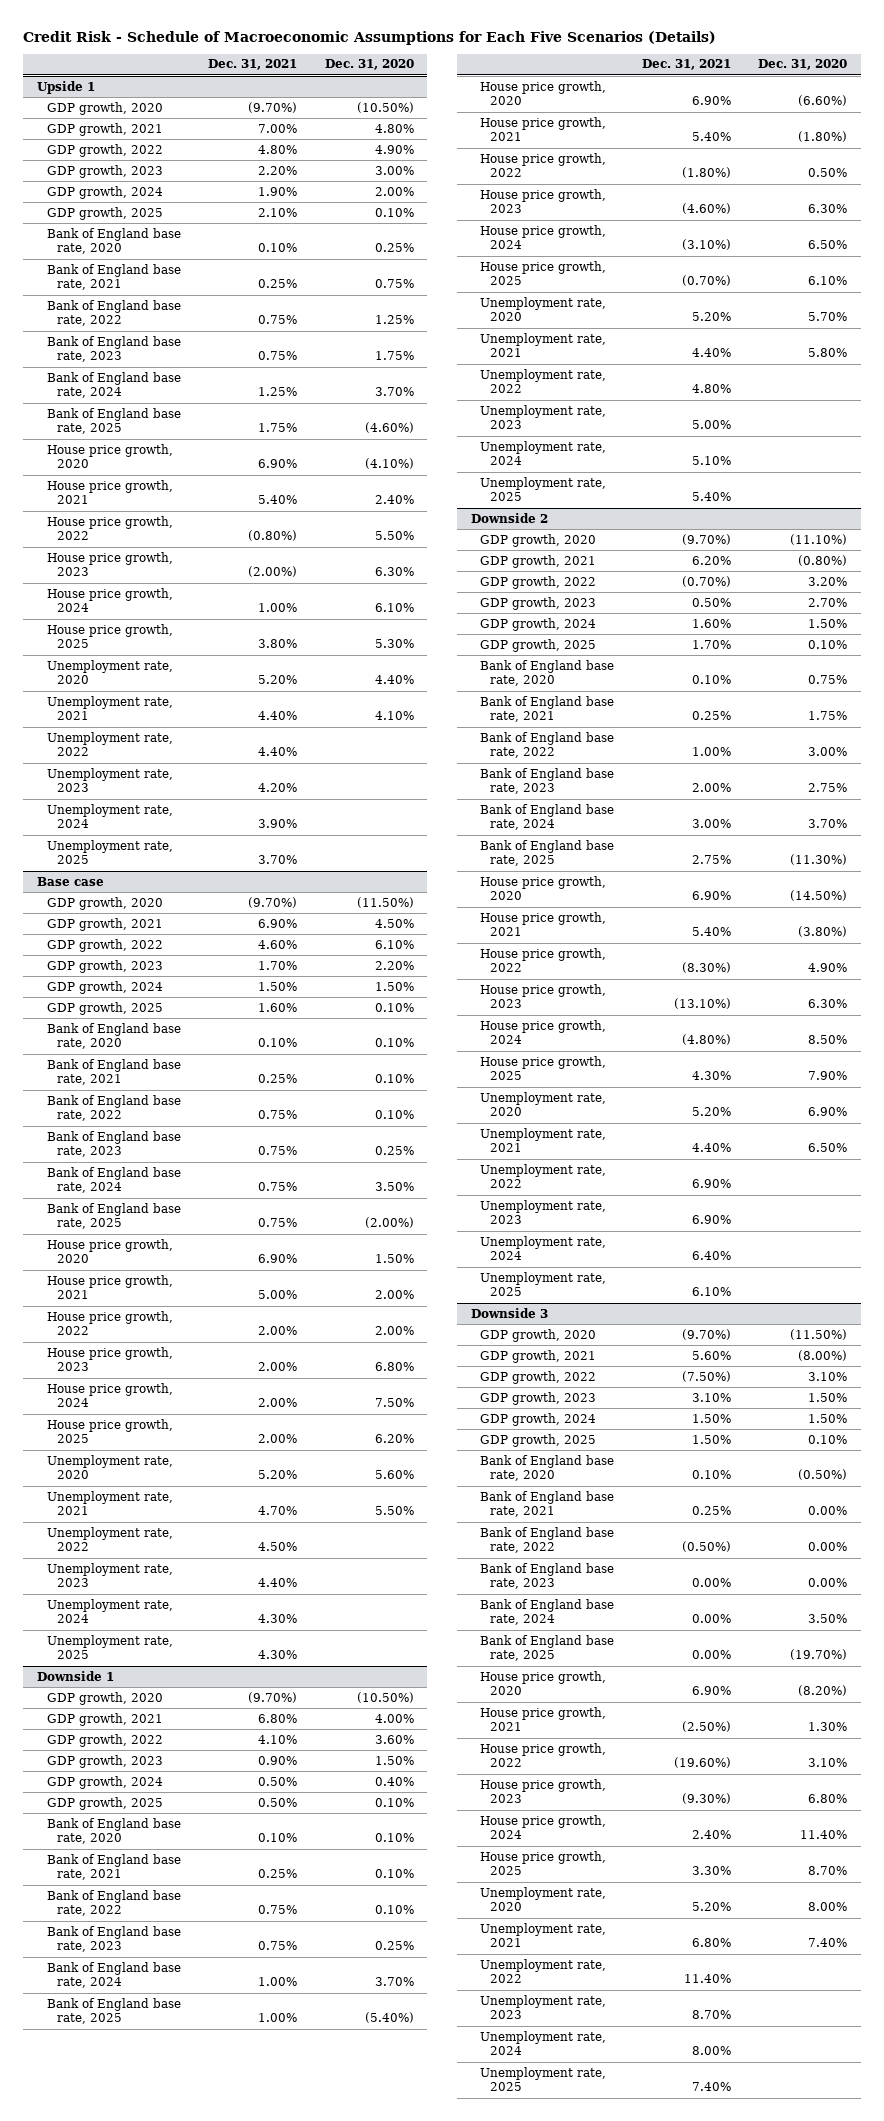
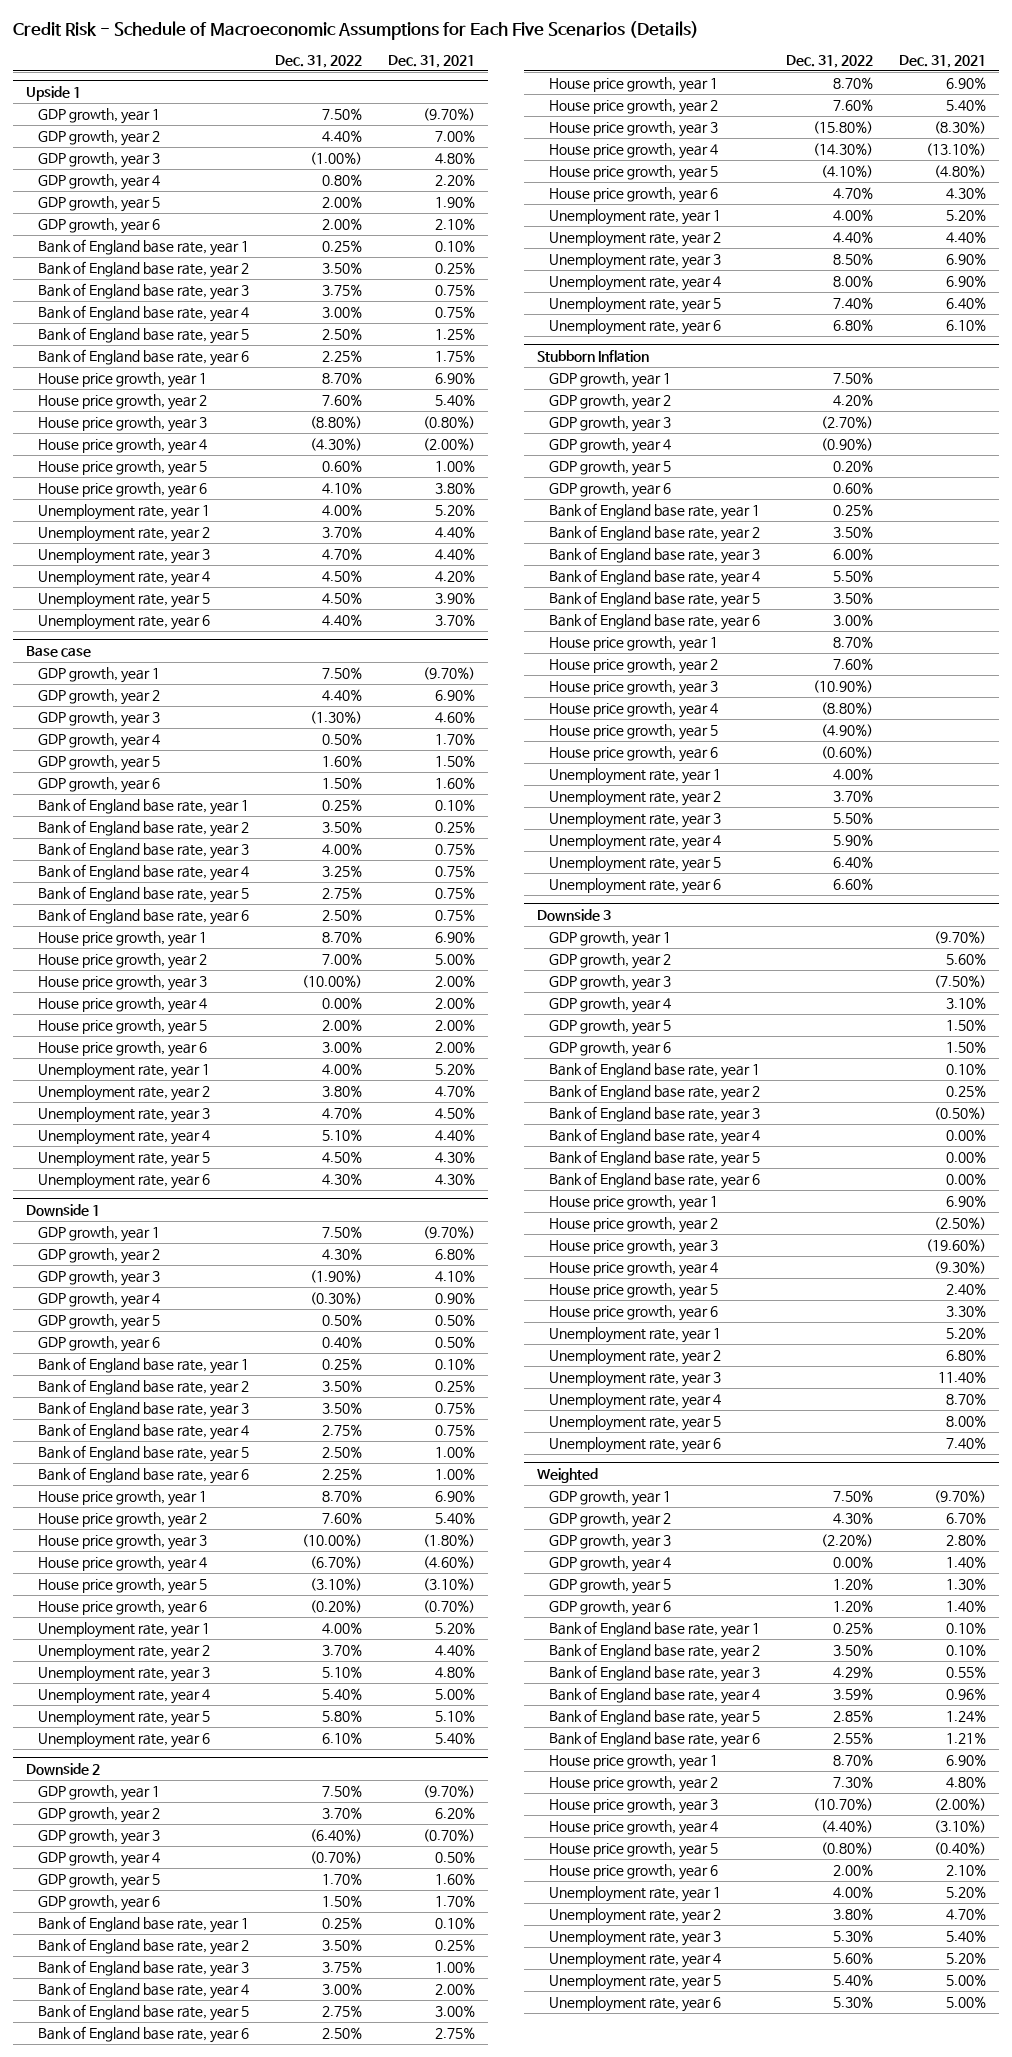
[324,59,414,71] Dec. 31, 2020 -> none
none -> [275,55,363,69] Dec. 31, 2022
[46,101,163,115] GDP growth, 2020 -> [38,107,161,124] GDP growth, year 1
[46,122,163,136] GDP growth, 2021 -> [38,129,161,146] GDP growth, year 2
[46,143,163,157] GDP growth, 2022 -> [38,151,161,168] GDP growth, year 3
[46,164,163,178] GDP growth, 2023 -> [38,173,161,190] GDP growth, year 4
[46,185,163,199] GDP growth, 2024 -> [38,195,161,212] GDP growth, year 5
[46,206,163,220] GDP growth, 2025 -> [38,217,161,234] GDP growth, year 6
[46,227,181,255] Bank of England base rate, 2020 -> [38,238,250,256] Bank of England base rate, year 1
[46,263,181,291] Bank of England base rate, 2021 -> [38,260,250,278] Bank of England base rate, year 2
[46,299,181,327] Bank of England base rate, 2022 -> [38,282,250,300] Bank of England base rate, year 3
[46,335,181,363] Bank of England base rate, 2023 -> [38,304,250,322] Bank of England base rate, year 4
[46,371,181,399] Bank of England base rate, 2024 -> [38,326,250,344] Bank of England base rate, year 5
[46,407,181,435] Bank of England base rate, 2025 -> [38,348,250,366] Bank of England base rate, year 6
[46,443,173,469] House price growth, 2020 -> [38,371,208,388] House price growth, year 1
[46,479,173,505] House price growth, 2021 -> [38,393,208,410] House price growth, year 2
[46,515,173,541] House price growth, 2022 -> [38,415,208,432] House price growth, year 3
[46,551,173,577] House price growth, 2023 -> [38,437,208,454] House price growth, year 4
[46,587,173,613] House price growth, 2024 -> [38,459,208,476] House price growth, year 5
[46,623,173,649] House price growth, 2025 -> [38,481,208,498] House price growth, year 6
[46,659,173,685] Unemployment rate, 2020 -> [38,503,211,520] Unemployment rate, year 1
[46,695,173,721] Unemployment rate, 2021 -> [38,525,211,542] Unemployment rate, year 2
[46,731,173,757] Unemployment rate, 2022 -> [38,547,211,564] Unemployment rate, year 3
[46,767,173,793] Unemployment rate, 2023 -> [38,569,211,586] Unemployment rate, year 4
[46,803,173,829] Unemployment rate, 2024 -> [38,591,211,608] Unemployment rate, year 5
[46,839,173,865] Unemployment rate, 2025 -> [38,613,211,630] Unemployment rate, year 6
[46,896,163,910] GDP growth, 2020 -> [38,666,161,683] GDP growth, year 1
[46,917,163,931] GDP growth, 2021 -> [38,688,161,705] GDP growth, year 2
[46,938,163,952] GDP growth, 2022 -> [38,710,161,727] GDP growth, year 3
[46,959,163,973] GDP growth, 2023 -> [38,732,161,749] GDP growth, year 4
[46,980,163,994] GDP growth, 2024 -> [38,754,161,771] GDP growth, year 5
[46,1001,163,1015] GDP growth, 2025 -> [38,776,161,793] GDP growth, year 6
[46,1022,181,1050] Bank of England base rate, 2020 -> [38,797,250,815] Bank of England base rate, year 1
[46,1058,181,1086] Bank of England base rate, 2021 -> [38,819,250,837] Bank of England base rate, year 2
[46,1094,181,1122] Bank of England base rate, 2022 -> [38,841,250,859] Bank of England base rate, year 3
[46,1130,181,1158] Bank of England base rate, 2023 -> [38,863,250,881] Bank of England base rate, year 4
[46,1166,181,1194] Bank of England base rate, 2024 -> [38,885,250,903] Bank of England base rate, year 5
[46,1202,181,1230] Bank of England base rate, 2025 -> [38,907,250,925] Bank of England base rate, year 6
[46,1238,173,1264] House price growth, 2020 -> [38,930,208,947] House price growth, year 1
[46,1274,173,1300] House price growth, 2021 -> [38,952,208,969] House price growth, year 2
[46,1310,173,1336] House price growth, 2022 -> [38,974,208,991] House price growth, year 3
[46,1346,173,1372] House price growth, 2023 -> [38,996,208,1013] House price growth, year 4
[46,1382,173,1408] House price growth, 2024 -> [38,1018,208,1035] House price growth, year 5
[46,1418,173,1444] House price growth, 2025 -> [38,1040,208,1057] House price growth, year 6
[46,1454,173,1480] Unemployment rate, 2020 -> [38,1062,211,1079] Unemployment rate, year 1
[46,1490,173,1516] Unemployment rate, 2021 -> [38,1084,211,1101] Unemployment rate, year 2
[46,1526,173,1552] Unemployment rate, 2022 -> [38,1106,211,1123] Unemployment rate, year 3
[46,1562,173,1588] Unemployment rate, 2023 -> [38,1128,211,1145] Unemployment rate, year 4
[46,1598,173,1624] Unemployment rate, 2024 -> [38,1150,211,1167] Unemployment rate, year 5
[46,1634,173,1660] Unemployment rate, 2025 -> [38,1172,211,1189] Unemployment rate, year 6
[46,1691,163,1705] GDP growth, 2020 -> [38,1225,161,1242] GDP growth, year 1
[46,1712,163,1726] GDP growth, 2021 -> [38,1247,161,1264] GDP growth, year 2
[46,1733,163,1747] GDP growth, 2022 -> [38,1269,161,1286] GDP growth, year 3
[46,1754,163,1768] GDP growth, 2023 -> [38,1291,161,1308] GDP growth, year 4
[46,1775,163,1789] GDP growth, 2024 -> [38,1313,161,1330] GDP growth, year 5
[46,1796,163,1810] GDP growth, 2025 -> [38,1335,161,1352] GDP growth, year 6
[46,1817,181,1845] Bank of England base rate, 2020 -> [38,1356,250,1374] Bank of England base rate, year 1
[46,1853,181,1881] Bank of England base rate, 2021 -> [38,1378,250,1396] Bank of England base rate, year 2
[46,1889,181,1917] Bank of England base rate, 2022 -> [38,1400,250,1418] Bank of England base rate, year 3
[46,1925,181,1953] Bank of England base rate, 2023 -> [38,1422,250,1440] Bank of England base rate, year 4
[46,1961,181,1989] Bank of England base rate, 2024 -> [38,1444,250,1462] Bank of England base rate, year 5
[46,1997,181,2025] Bank of England base rate, 2025 -> [38,1466,250,1484] Bank of England base rate, year 6
[480,80,607,106] House price growth, 2020 -> [38,1489,208,1506] House price growth, year 1
[480,116,607,142] House price growth, 2021 -> [38,1511,208,1528] House price growth, year 2
[480,152,607,178] House price growth, 2022 -> [38,1533,208,1550] House price growth, year 3
[480,188,607,214] House price growth, 2023 -> [38,1555,208,1572] House price growth, year 4
[480,224,607,250] House price growth, 2024 -> [38,1577,208,1594] House price growth, year 5
[480,260,607,286] House price growth, 2025 -> [38,1599,208,1616] House price growth, year 6
[480,296,607,322] Unemployment rate, 2020 -> [38,1621,211,1638] Unemployment rate, year 1
[480,332,607,358] Unemployment rate, 2021 -> [38,1643,211,1660] Unemployment rate, year 2
[480,368,607,394] Unemployment rate, 2022 -> [38,1665,211,1682] Unemployment rate, year 3
[480,404,607,430] Unemployment rate, 2023 -> [38,1687,211,1704] Unemployment rate, year 4
[480,440,607,466] Unemployment rate, 2024 -> [38,1709,211,1726] Unemployment rate, year 5
[480,476,607,502] Unemployment rate, 2025 -> [38,1731,211,1748] Unemployment rate, year 6
[480,533,597,547] GDP growth, 2020 -> [38,1784,161,1801] GDP growth, year 1
[480,554,597,568] GDP growth, 2021 -> [38,1806,161,1823] GDP growth, year 2
[480,575,597,589] GDP growth, 2022 -> [38,1828,161,1845] GDP growth, year 3
[480,596,597,610] GDP growth, 2023 -> [38,1850,161,1867] GDP growth, year 4
[480,617,597,631] GDP growth, 2024 -> [38,1872,161,1889] GDP growth, year 5
[480,638,597,652] GDP growth, 2025 -> [38,1894,161,1911] GDP growth, year 6
[480,659,615,687] Bank of England base rate, 2020 -> [38,1915,250,1933] Bank of England base rate, year 1
[480,695,615,723] Bank of England base rate, 2021 -> [38,1937,250,1955] Bank of England base rate, year 2
[480,731,615,759] Bank of England base rate, 2022 -> [38,1959,250,1977] Bank of England base rate, year 3
[480,767,615,795] Bank of England base rate, 2023 -> [38,1981,250,1999] Bank of England base rate, year 4
[480,803,615,831] Bank of England base rate, 2024 -> [38,2003,250,2021] Bank of England base rate, year 5
[480,839,615,867] Bank of England base rate, 2025 -> [38,2025,250,2043] Bank of England base rate, year 6
[480,875,607,901] House price growth, 2020 -> [548,76,718,93] House price growth, year 1
[480,911,607,937] House price growth, 2021 -> [548,98,718,115] House price growth, year 2
[480,947,607,973] House price growth, 2022 -> [548,120,718,137] House price growth, year 3
[480,983,607,1009] House price growth, 2023 -> [548,142,718,159] House price growth, year 4
[480,1019,607,1045] House price growth, 2024 -> [548,164,718,181] House price growth, year 5
[480,1055,607,1081] House price growth, 2025 -> [548,186,718,203] House price growth, year 6
[480,1091,607,1117] Unemployment rate, 2020 -> [548,208,721,225] Unemployment rate, year 1
[480,1127,607,1153] Unemployment rate, 2021 -> [548,230,721,247] Unemployment rate, year 2
[480,1163,607,1189] Unemployment rate, 2022 -> [548,252,721,269] Unemployment rate, year 3
[480,1199,607,1225] Unemployment rate, 2023 -> [548,274,721,291] Unemployment rate, year 4
[480,1235,607,1261] Unemployment rate, 2024 -> [548,296,721,313] Unemployment rate, year 5
[480,1271,607,1297] Unemployment rate, 2025 -> [548,318,721,335] Unemployment rate, year 6
none -> [536,349,649,362] Stubborn Inflation
none -> [548,371,671,388] GDP growth, year 1
none -> [548,393,671,410] GDP growth, year 2
none -> [548,415,671,432] GDP growth, year 3
none -> [548,437,671,454] GDP growth, year 4
none -> [548,459,671,476] GDP growth, year 5
none -> [548,481,671,498] GDP growth, year 6
none -> [548,502,760,520] Bank of England base rate, year 1
none -> [548,524,760,542] Bank of England base rate, year 2
none -> [548,546,760,564] Bank of England base rate, year 3
none -> [548,568,760,586] Bank of England base rate, year 4
none -> [548,590,760,608] Bank of England base rate, year 5
none -> [548,612,760,630] Bank of England base rate, year 6
none -> [548,635,718,652] House price growth, year 1
none -> [548,657,718,674] House price growth, year 2
none -> [548,679,718,696] House price growth, year 3
none -> [548,701,718,718] House price growth, year 4
none -> [548,723,718,740] House price growth, year 5
none -> [548,745,718,762] House price growth, year 6
none -> [548,767,721,784] Unemployment rate, year 1
none -> [548,789,721,806] Unemployment rate, year 2
none -> [548,811,721,828] Unemployment rate, year 3
none -> [548,833,721,850] Unemployment rate, year 4
none -> [548,855,721,872] Unemployment rate, year 5
none -> [548,877,721,894] Unemployment rate, year 6
[480,1328,597,1342] GDP growth, 2020 -> [548,930,671,947] GDP growth, year 1
[480,1349,597,1363] GDP growth, 2021 -> [548,952,671,969] GDP growth, year 2
[480,1370,597,1384] GDP growth, 2022 -> [548,974,671,991] GDP growth, year 3
[480,1391,597,1405] GDP growth, 2023 -> [548,996,671,1013] GDP growth, year 4
[480,1412,597,1426] GDP growth, 2024 -> [548,1018,671,1035] GDP growth, year 5
[480,1433,597,1447] GDP growth, 2025 -> [548,1040,671,1057] GDP growth, year 6
[480,1454,615,1482] Bank of England base rate, 2020 -> [548,1061,760,1079] Bank of England base rate, year 1
[480,1490,615,1518] Bank of England base rate, 2021 -> [548,1083,760,1101] Bank of England base rate, year 2
[480,1526,615,1554] Bank of England base rate, 2022 -> [548,1105,760,1123] Bank of England base rate, year 3
[480,1562,615,1590] Bank of England base rate, 2023 -> [548,1127,760,1145] Bank of England base rate, year 4
[480,1598,615,1626] Bank of England base rate, 2024 -> [548,1149,760,1167] Bank of England base rate, year 5
[480,1634,615,1662] Bank of England base rate, 2025 -> [548,1171,760,1189] Bank of England base rate, year 6
[480,1670,607,1696] House price growth, 2020 -> [548,1194,718,1211] House price growth, year 1
[480,1706,607,1732] House price growth, 2021 -> [548,1216,718,1233] House price growth, year 2
[480,1742,607,1768] House price growth, 2022 -> [548,1238,718,1255] House price growth, year 3
[480,1778,607,1804] House price growth, 2023 -> [548,1260,718,1277] House price growth, year 4
[480,1814,607,1840] House price growth, 2024 -> [548,1282,718,1299] House price growth, year 5
[480,1850,607,1876] House price growth, 2025 -> [548,1304,718,1321] House price growth, year 6
[480,1886,607,1912] Unemployment rate, 2020 -> [548,1326,721,1343] Unemployment rate, year 1
[480,1922,607,1948] Unemployment rate, 2021 -> [548,1348,721,1365] Unemployment rate, year 2
[480,1958,607,1984] Unemployment rate, 2022 -> [548,1370,721,1387] Unemployment rate, year 3
[480,1994,607,2020] Unemployment rate, 2023 -> [548,1392,721,1409] Unemployment rate, year 4
[480,2030,607,2056] Unemployment rate, 2024 -> [548,1414,721,1431] Unemployment rate, year 5
[480,2066,607,2092] Unemployment rate, 2025 -> [548,1436,721,1453] Unemployment rate, year 6
none -> [536,1467,598,1483] Weighted
none -> [548,1489,671,1506] GDP growth, year 1
none -> [548,1511,671,1528] GDP growth, year 2
none -> [548,1533,671,1550] GDP growth, year 3
none -> [548,1555,671,1572] GDP growth, year 4
none -> [548,1577,671,1594] GDP growth, year 5
none -> [548,1599,671,1616] GDP growth, year 6
none -> [548,1620,760,1638] Bank of England base rate, year 1
none -> [548,1642,760,1660] Bank of England base rate, year 2
none -> [548,1664,760,1682] Bank of England base rate, year 3
none -> [548,1686,760,1704] Bank of England base rate, year 4
none -> [548,1708,760,1726] Bank of England base rate, year 5
none -> [548,1730,760,1748] Bank of England base rate, year 6
none -> [548,1753,718,1770] House price growth, year 1
none -> [548,1775,718,1792] House price growth, year 2
none -> [548,1797,718,1814] House price growth, year 3
none -> [548,1819,718,1836] House price growth, year 4
none -> [548,1841,718,1858] House price growth, year 5
none -> [548,1863,718,1880] House price growth, year 6
none -> [548,1885,721,1902] Unemployment rate, year 1
none -> [548,1907,721,1924] Unemployment rate, year 2
none -> [548,1929,721,1946] Unemployment rate, year 3
none -> [548,1951,721,1968] Unemployment rate, year 4
none -> [548,1973,721,1990] Unemployment rate, year 5
none -> [548,1995,721,2012] Unemployment rate, year 6

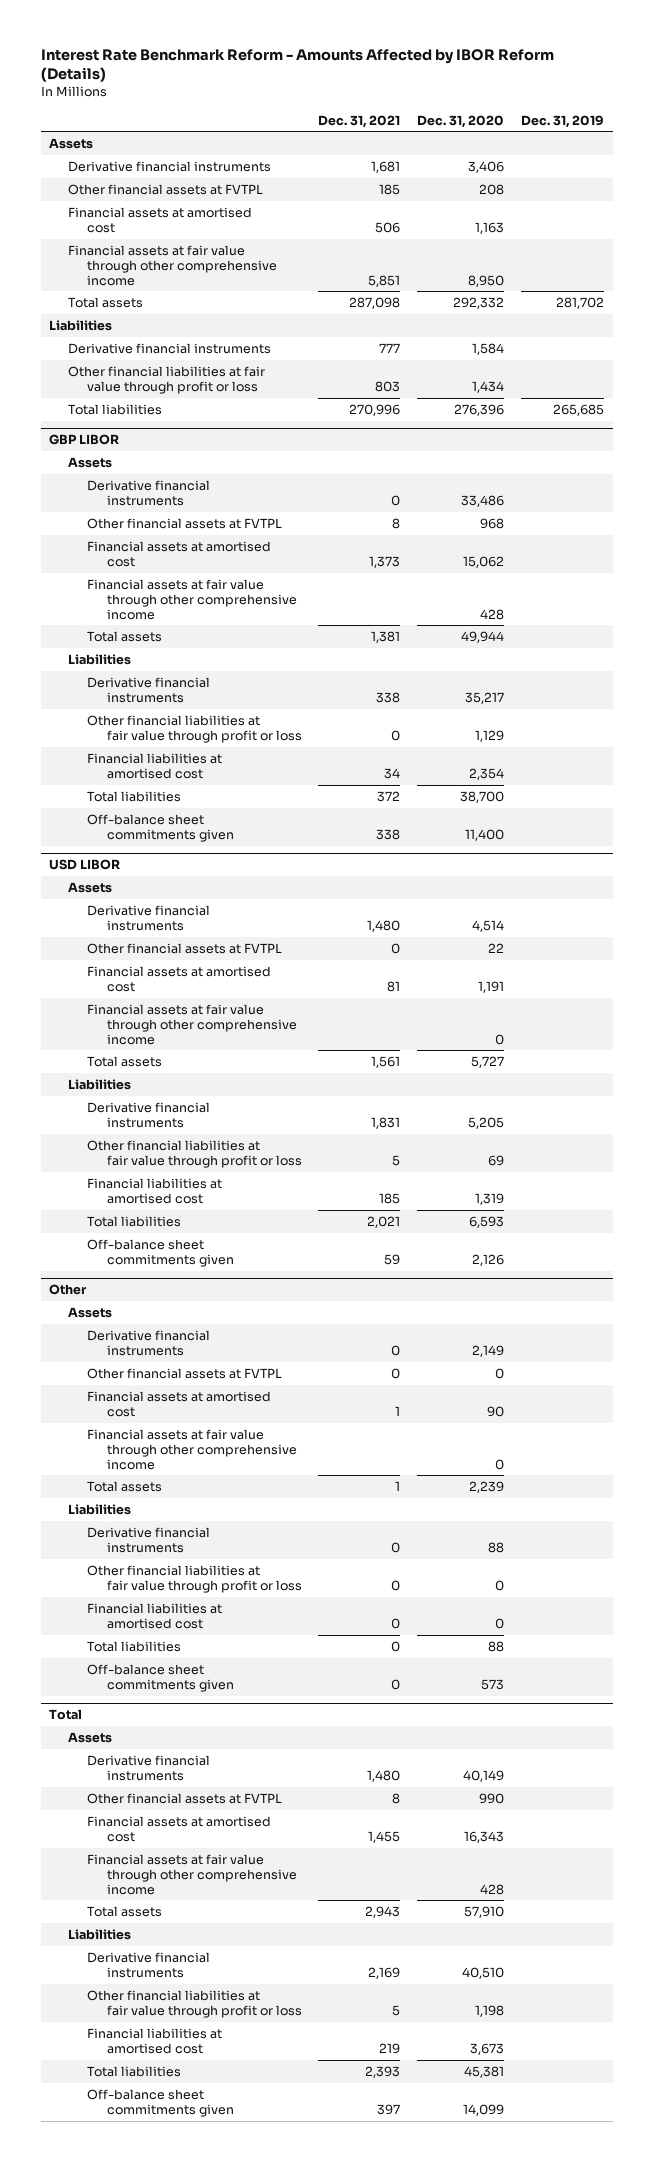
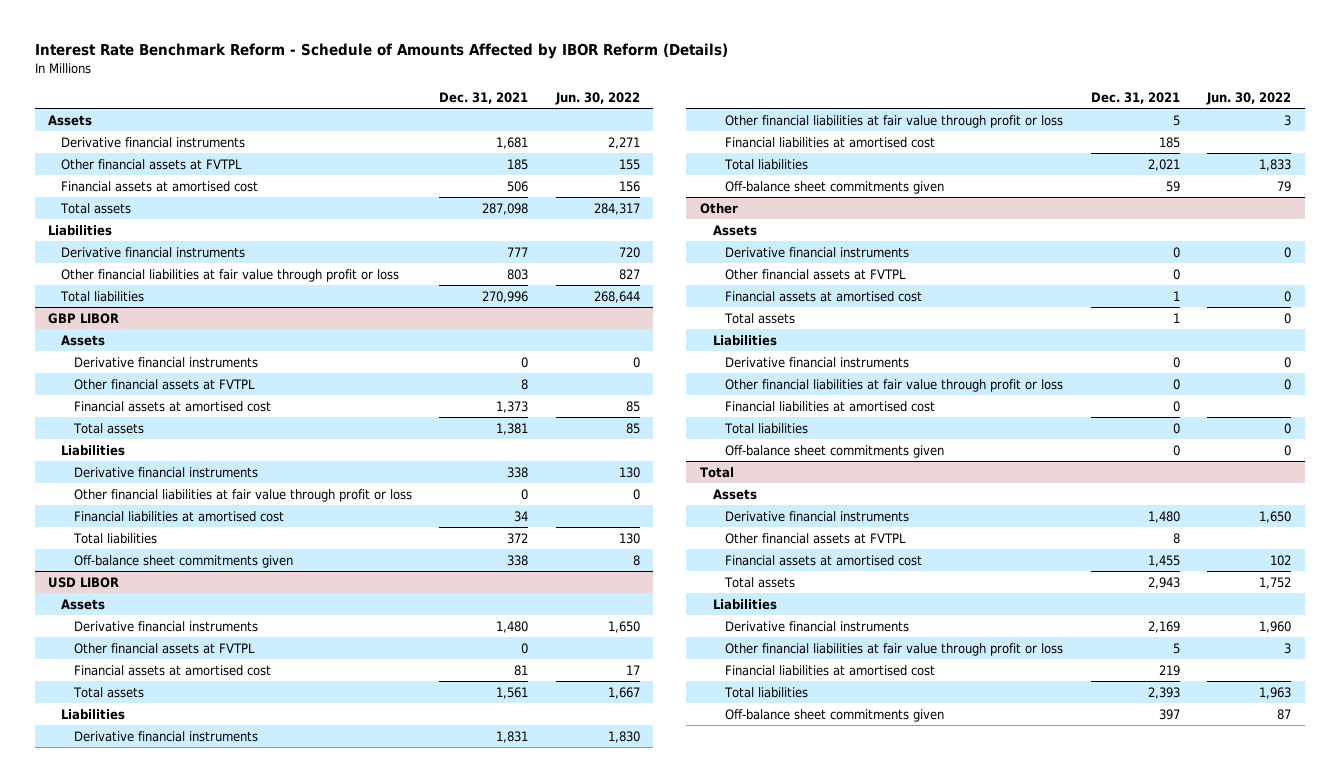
[40,49,554,83] Interest Rate Benchmark Reform - Amounts Affected by IBOR Reform (Details) -> [34,43,728,60] Interest Rate Benchmark Reform - Schedule of Amounts Affected by IBOR Reform (Details)
[417,114,505,128] Dec. 31, 2020 -> none
[521,114,605,128] Dec. 31, 2019 -> none
none -> [554,92,640,106] Jun. 30, 2022
[68,244,278,286] Financial assets at fair value through other comprehensive income -> none
[87,578,297,620] Financial assets at fair value through other comprehensive income -> none
[87,1003,297,1045] Financial assets at fair value through other comprehensive income -> none
[87,1428,297,1470] Financial assets at fair value through other comprehensive income -> none
[87,1853,297,1895] Financial assets at fair value through other comprehensive income -> none

